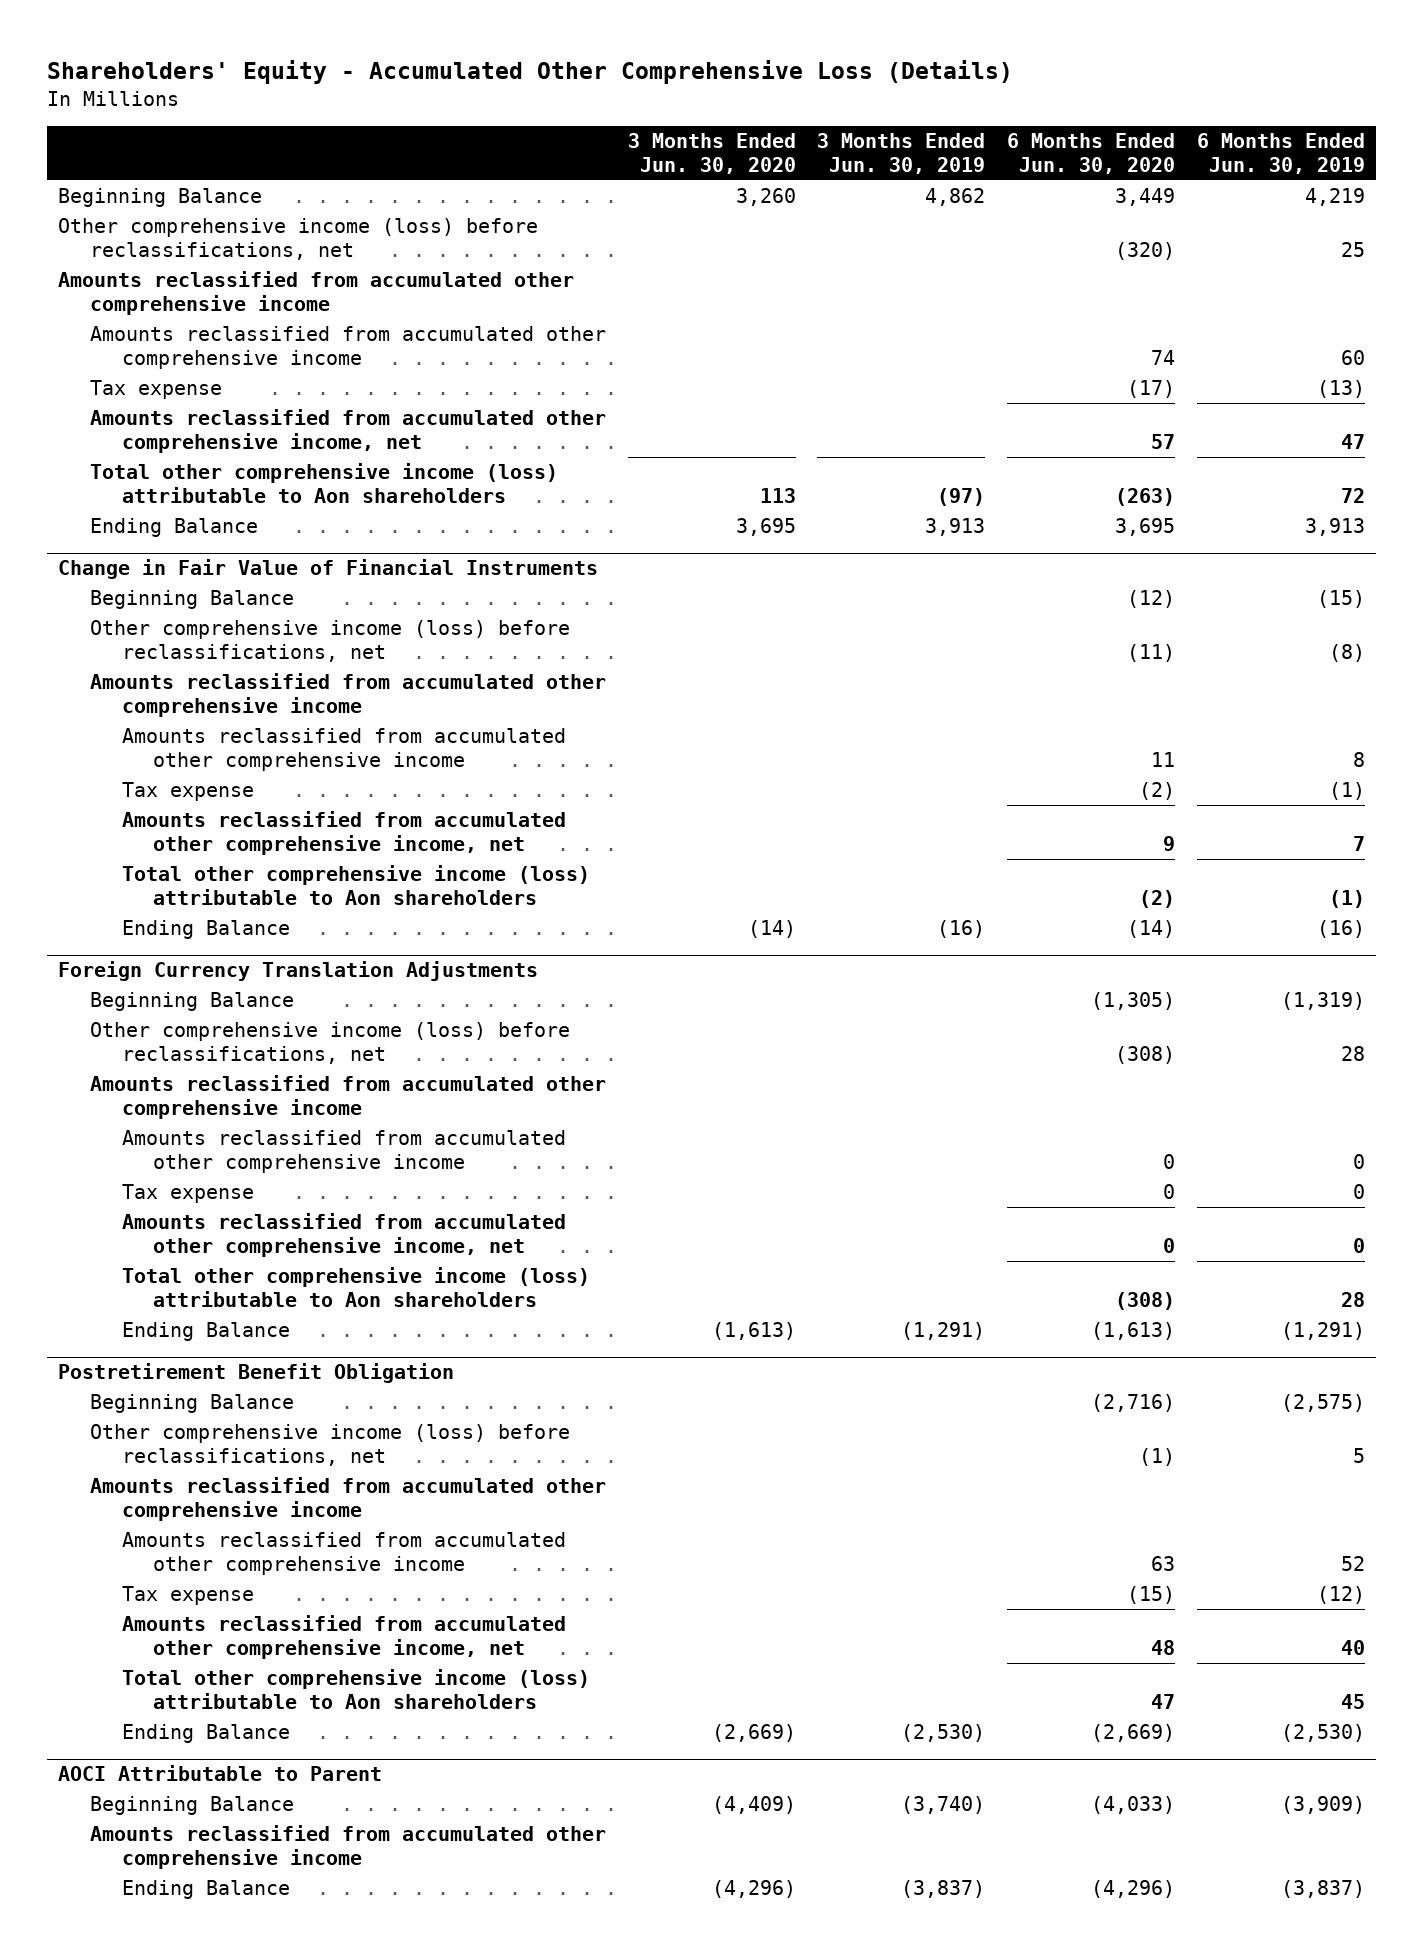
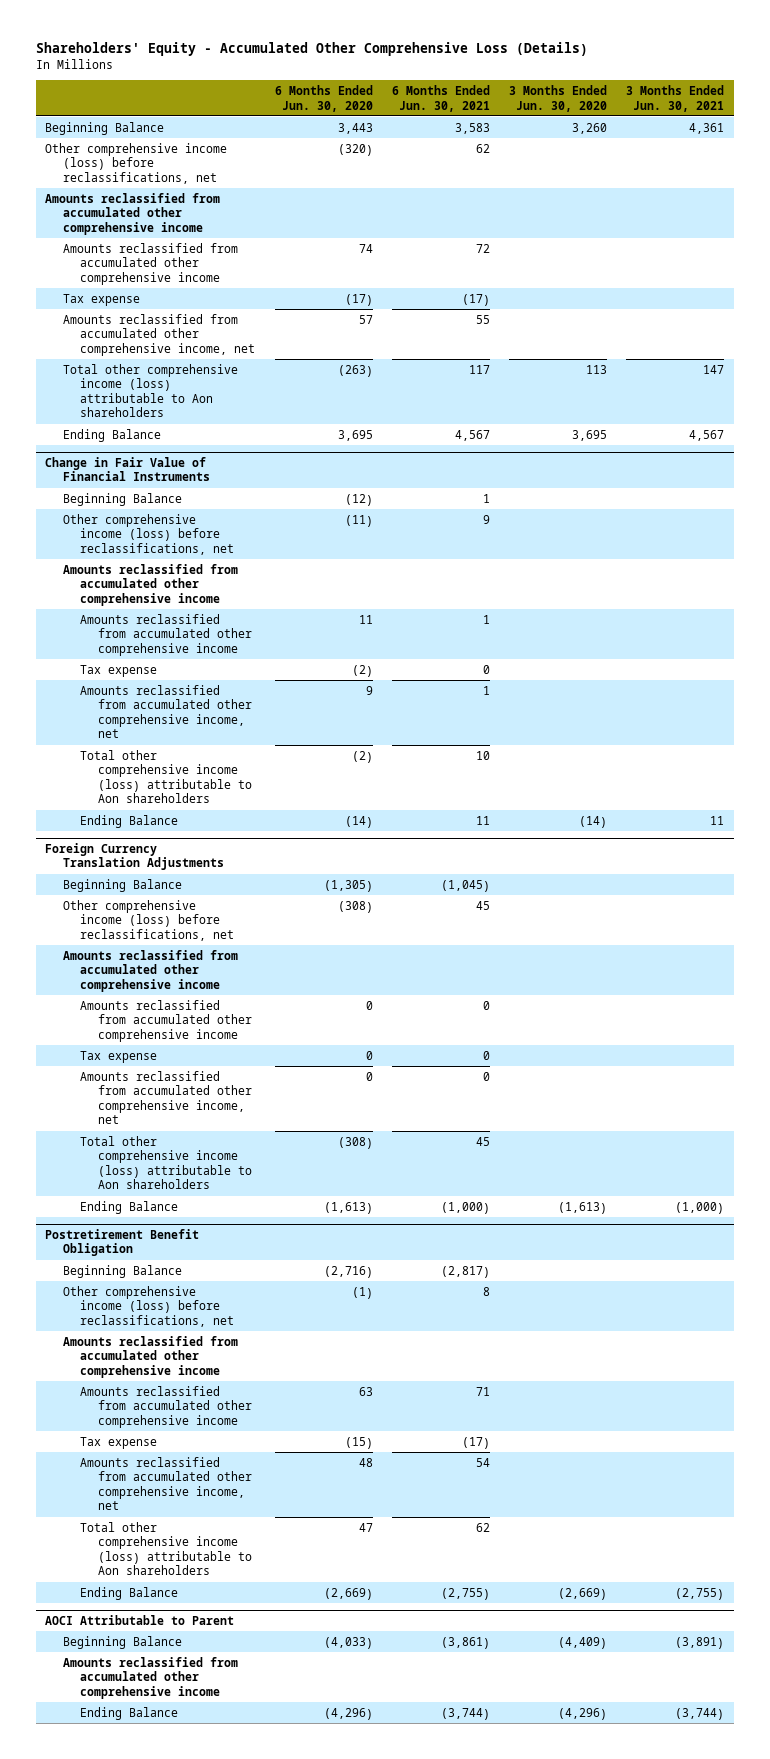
[817,133,986,175] 3 Months Ended Jun. 30, 2019 -> none
[1196,133,1365,175] 6 Months Ended Jun. 30, 2019 -> none
none -> [391,85,490,112] 6 Months Ended Jun. 30, 2021
none -> [626,85,725,112] 3 Months Ended Jun. 30, 2021
[1115,188,1176,207] 3,449 -> [337,122,373,134] 3,443

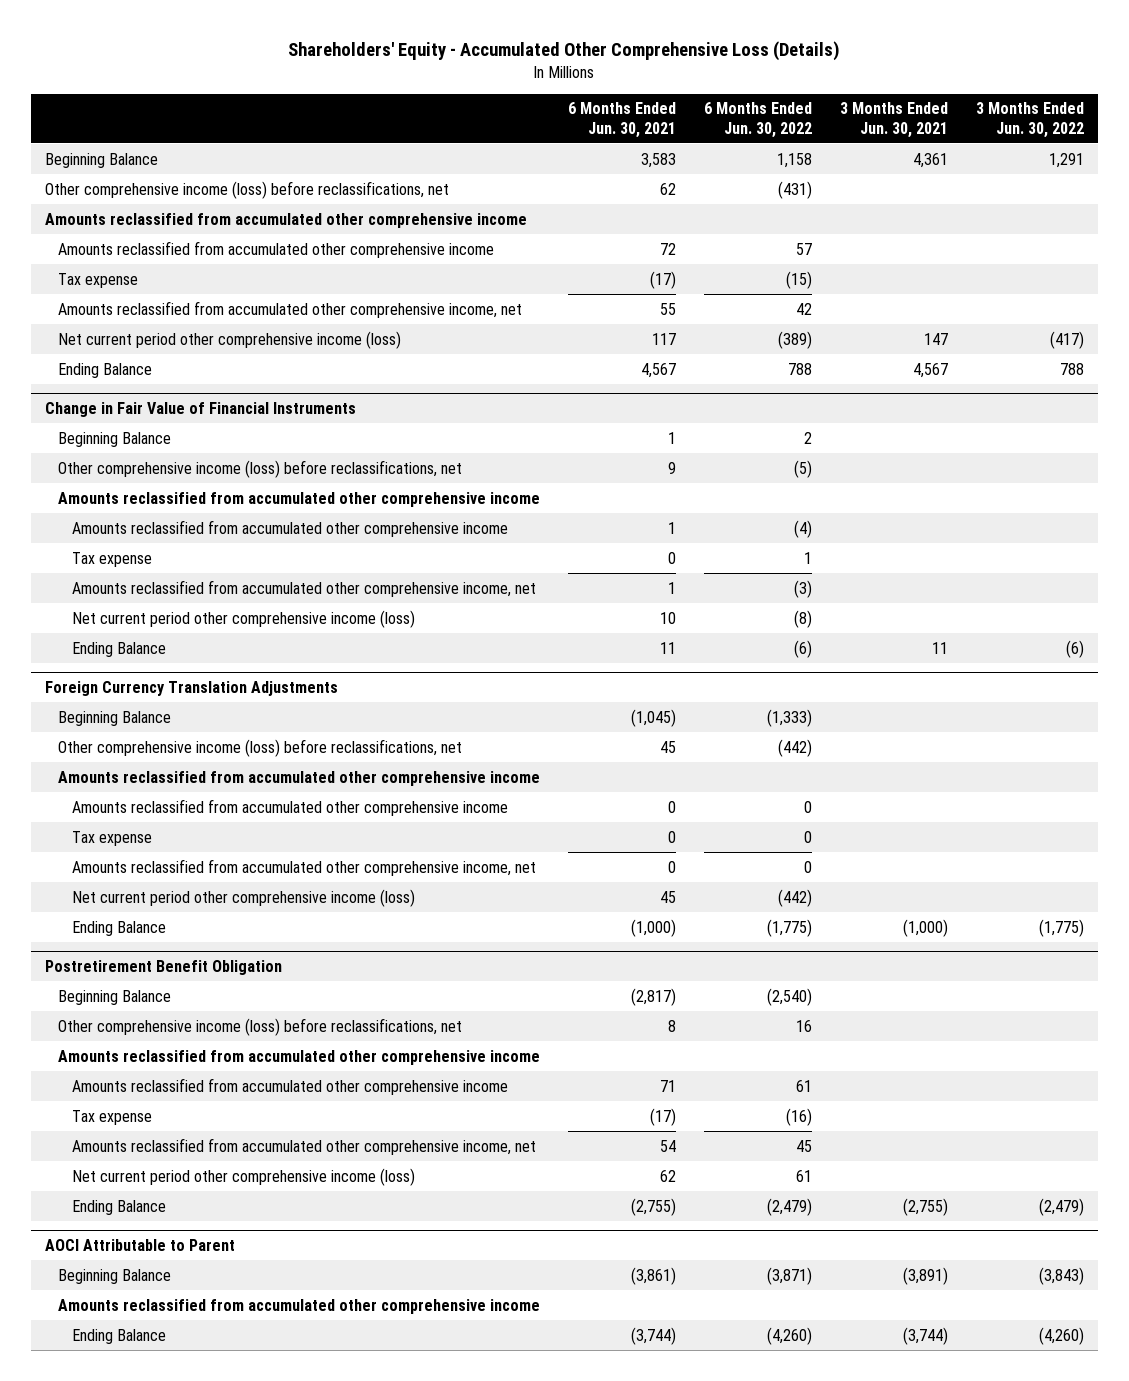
[274,85,373,112] 6 Months Ended Jun. 30, 2020 -> none
[509,85,608,112] 3 Months Ended Jun. 30, 2020 -> none
none -> [704,102,813,138] 6 Months Ended Jun. 30, 2022
none -> [976,102,1085,138] 3 Months Ended Jun. 30, 2022
[62,363,238,418] Total other comprehensive income (loss) attributable to Aon shareholders -> [58,330,402,349] Net current period other comprehensive income (loss)
[80,749,253,804] Total other comprehensive income (loss) attributable to Aon shareholders -> [72,609,416,628] Net current period other comprehensive income (loss)
[80,1135,253,1190] Total other comprehensive income (loss) attributable to Aon shareholders -> [72,888,416,907] Net current period other comprehensive income (loss)
[80,1521,253,1576] Total other comprehensive income (loss) attributable to Aon shareholders -> [72,1167,416,1186] Net current period other comprehensive income (loss)

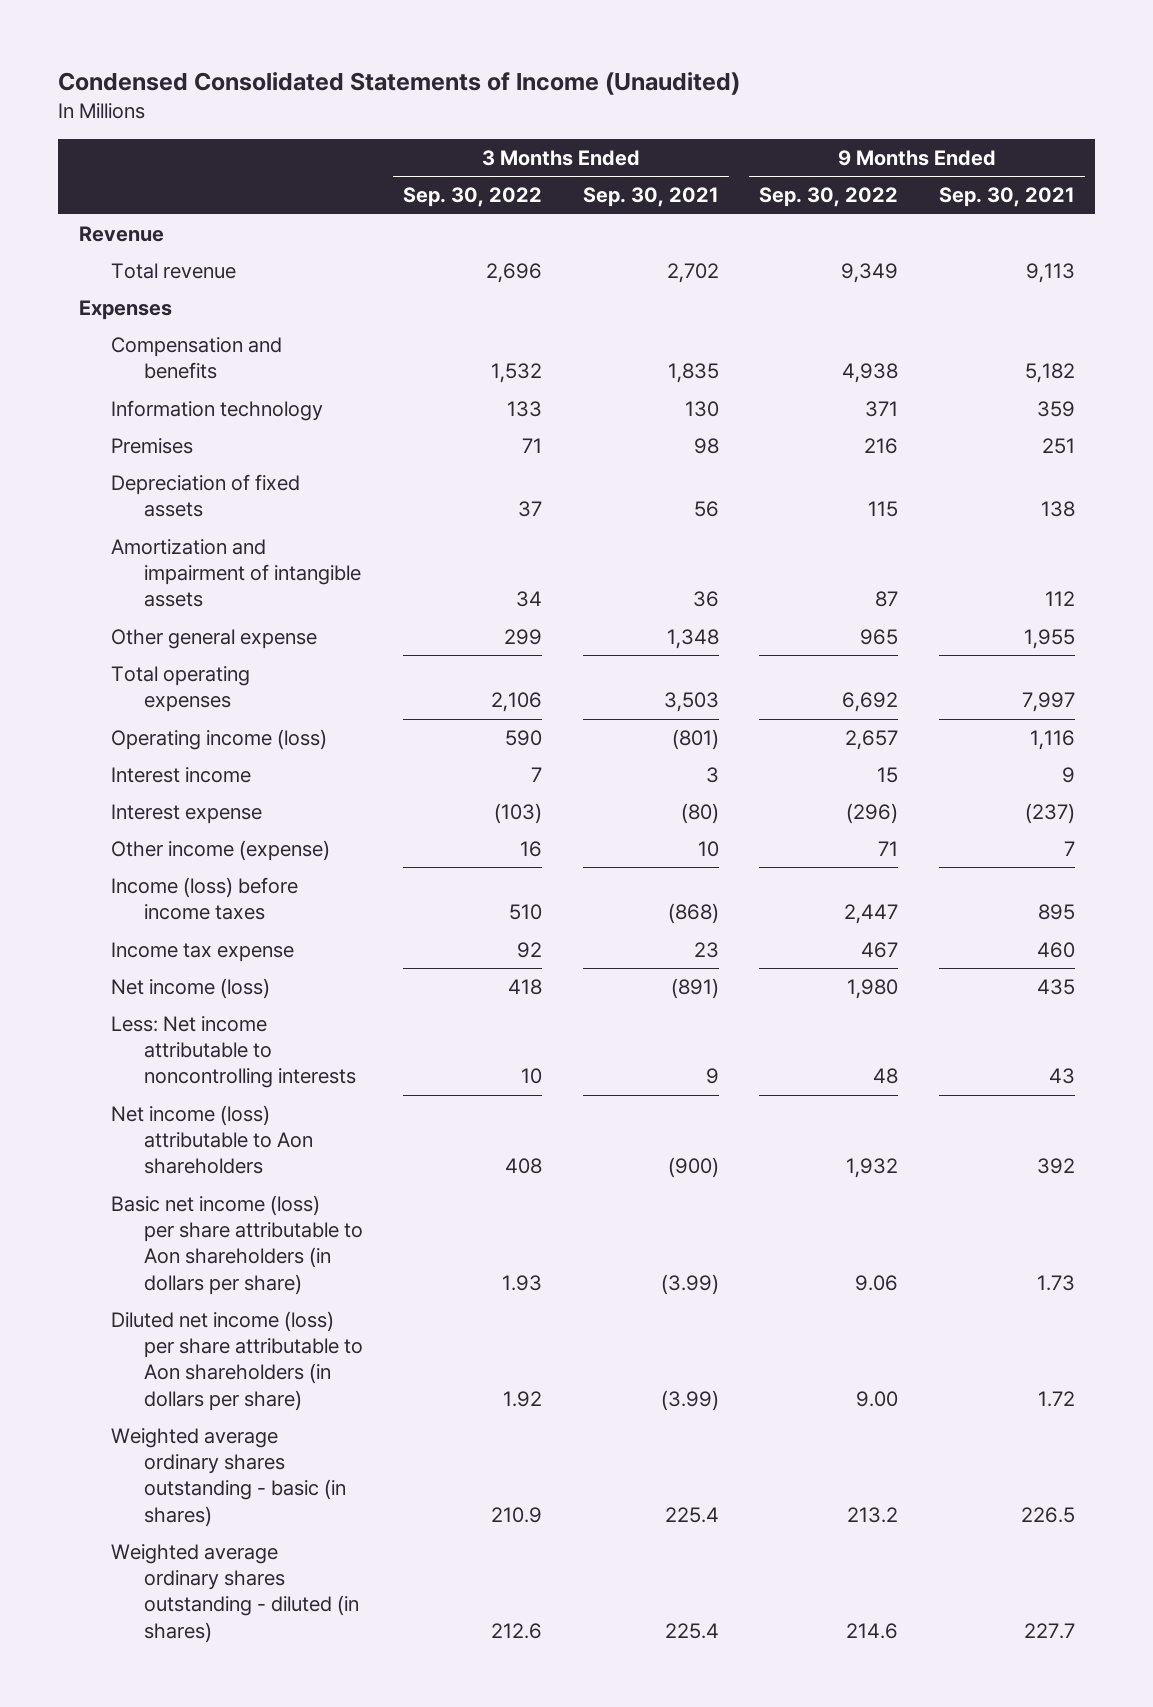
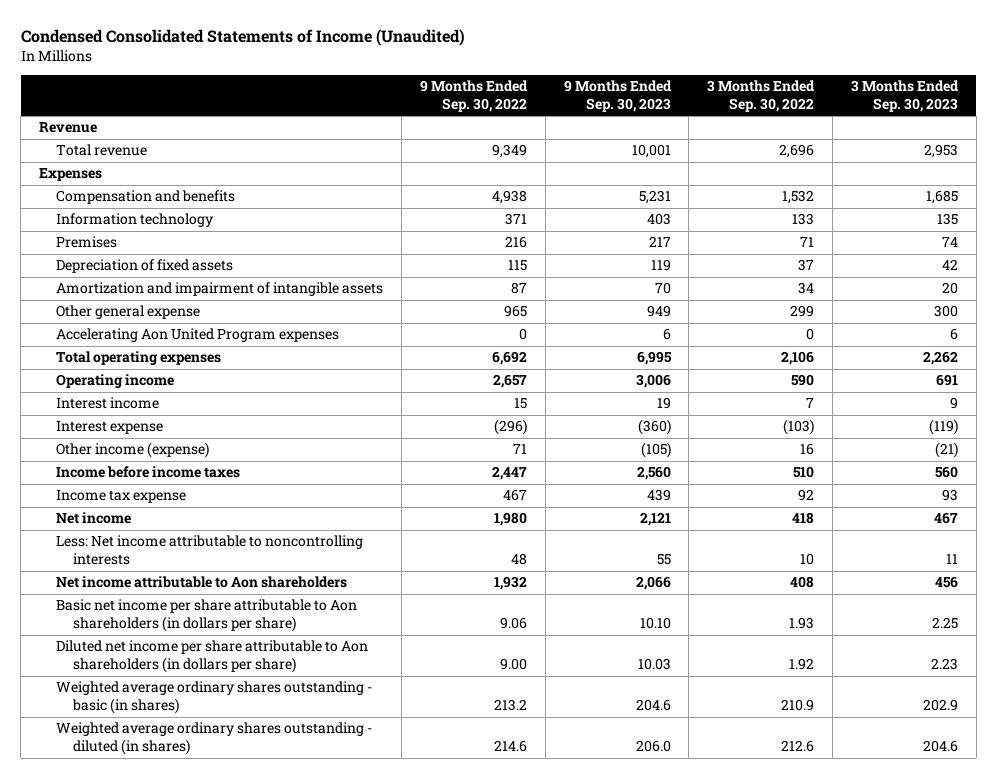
[582,187,719,208] Sep. 30, 2021 -> none
[938,187,1075,208] Sep. 30, 2021 -> none
none -> [563,80,672,113] 9 Months Ended Sep. 30, 2023
none -> [851,80,960,113] 3 Months Ended Sep. 30, 2023
none -> [56,328,340,343] Accelerating Aon United Program expenses
[111,729,328,751] Operating income (loss) -> [56,374,175,389] Operating income
[111,877,299,921] Income (loss) before income taxes -> [56,466,241,479] Income before income taxes
[111,978,271,1000] Net income (loss) -> [56,512,132,525] Net income
[111,1105,313,1175] Net income (loss) attributable to Aon shareholders -> [56,576,348,589] Net income attributable to Aon shareholders
[111,1195,363,1295] Basic net income (loss) per share attributable to Aon shareholders (in dollars per share) -> [56,599,358,633] Basic net income per share attributable to Aon shareholders (in dollars per share)
[111,1311,363,1411] Diluted net income (loss) per share attributable to Aon shareholders (in dollars per share) -> [56,640,369,674] Diluted net income per share attributable to Aon shareholders (in dollars per share)

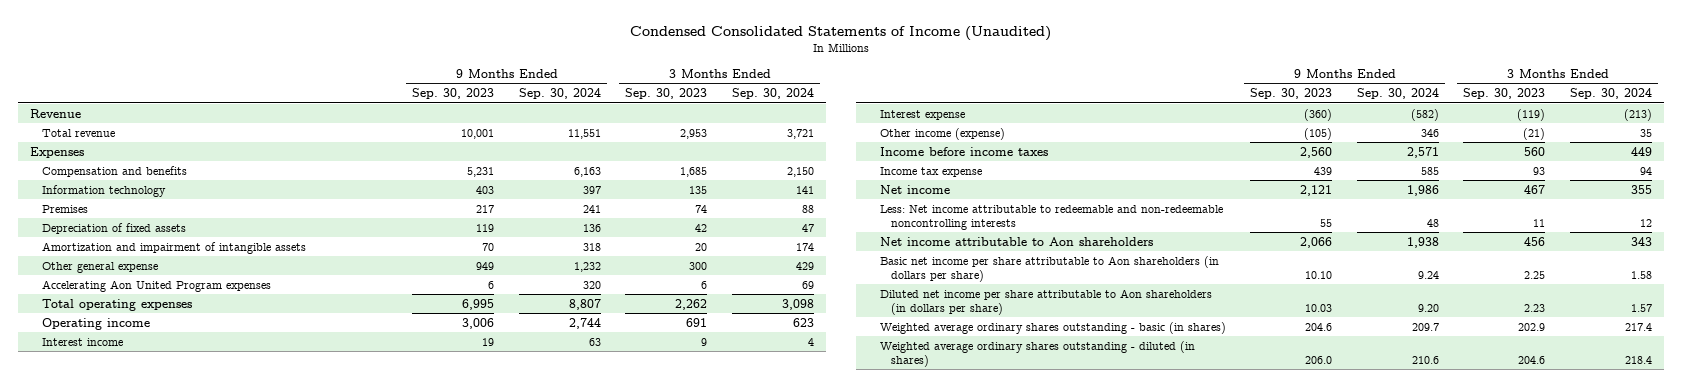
[419,80,528,113] 9 Months Ended Sep. 30, 2022 -> none
[707,80,816,113] 3 Months Ended Sep. 30, 2022 -> none
none -> [518,88,601,100] Sep. 30, 2024
none -> [732,88,815,100] Sep. 30, 2024
[56,535,364,566] Less: Net income attributable to noncontrolling interests -> [879,204,1223,230] Less: Net income attributable to redeemable and non-redeemable noncontrolling interests

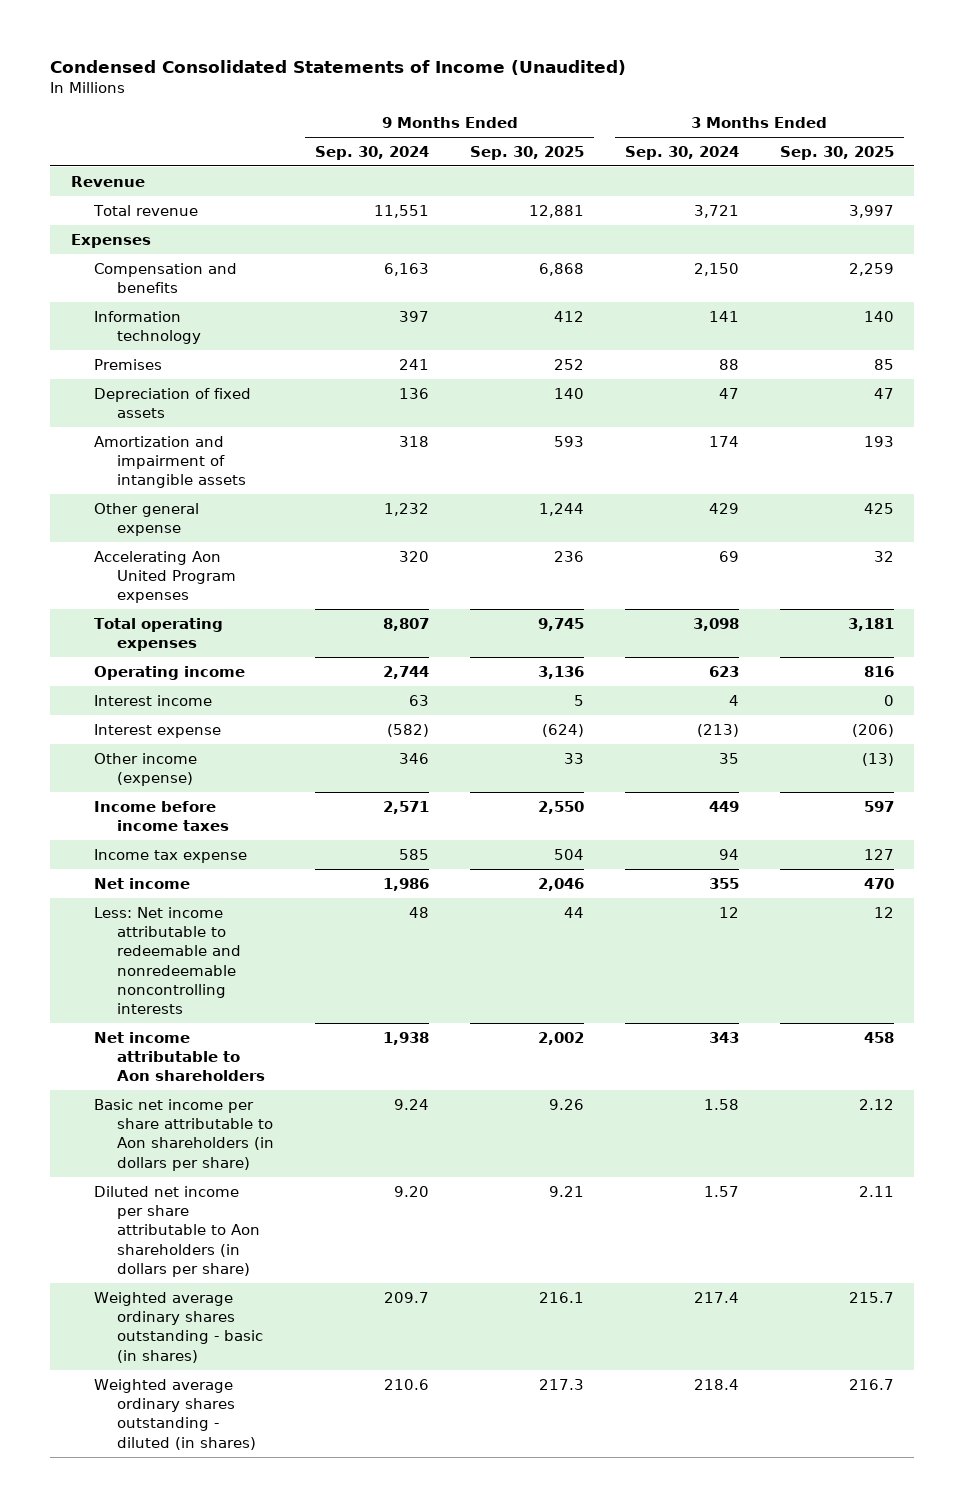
[412,88,495,100] Sep. 30, 2023 -> none
[625,88,708,100] Sep. 30, 2023 -> none
none -> [470,145,585,160] Sep. 30, 2025
none -> [779,145,894,160] Sep. 30, 2025
[879,204,1223,230] Less: Net income attributable to redeemable and non-redeemable noncontrolling interests -> [94,906,242,1015] Less: Net income attributable to redeemable and nonredeemable noncontrolling interests

